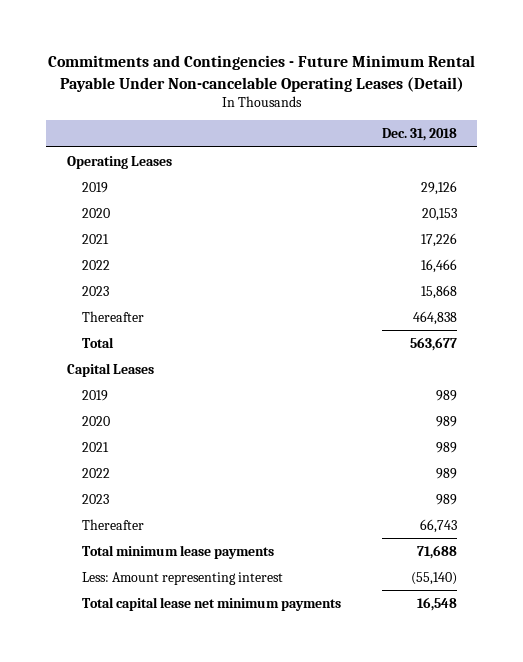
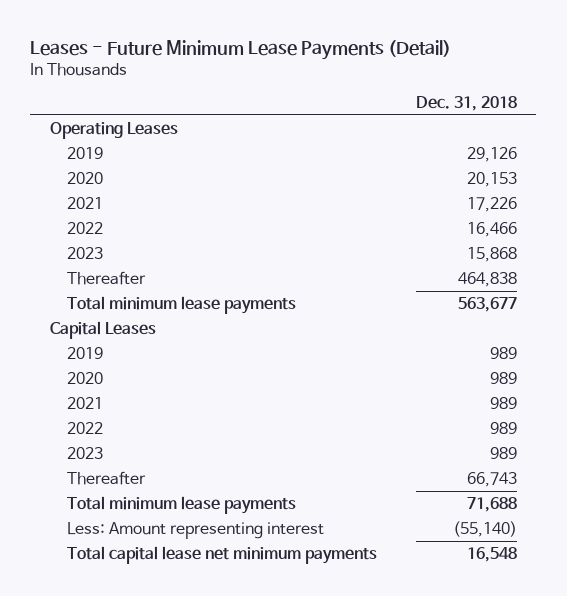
[47,55,475,92] Commitments and Contingencies - Future Minimum Rental Payable Under Non-cancelable Operating Leases (Detail) -> [30,40,452,61] Leases - Future Minimum Lease Payments (Detail)
[82,336,115,348] Total -> [67,295,297,314] Total minimum lease payments

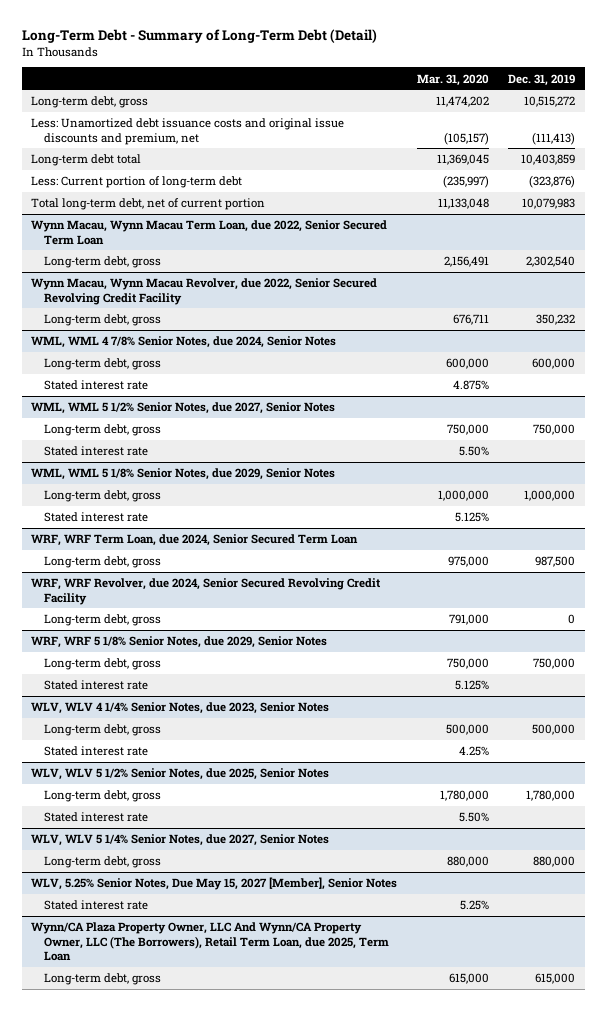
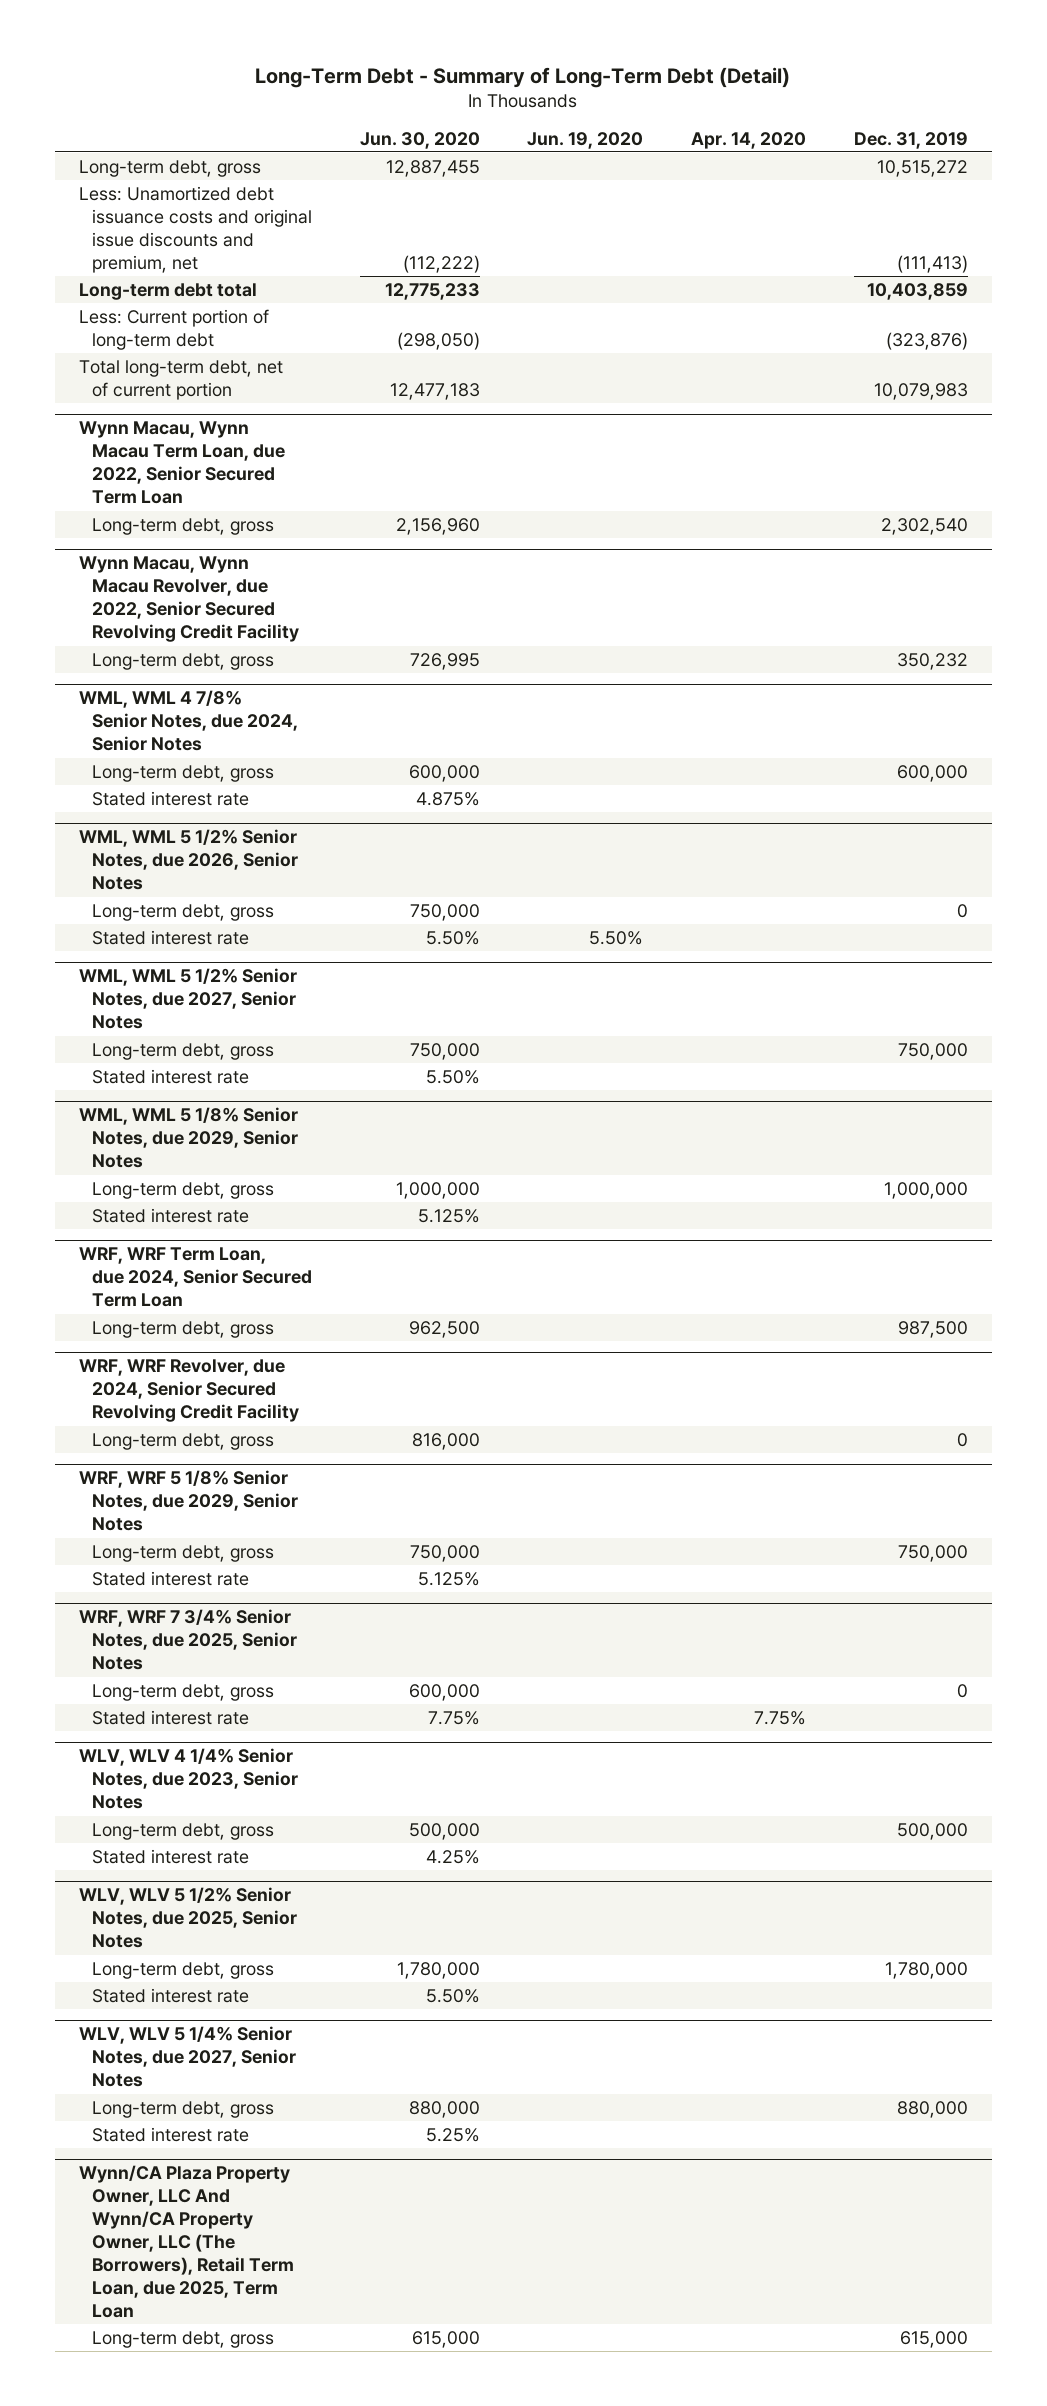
[416,73,489,86] Mar. 31, 2020 -> none
none -> [359,131,480,149] Jun. 30, 2020
none -> [527,131,644,149] Jun. 19, 2020
none -> [691,131,807,149] Apr. 14, 2020
none -> [79,829,299,891] WML, WML 5 1/2% Senior Notes, due 2026, Senior Notes
none -> [92,903,275,921] Long-term debt, gross
none -> [92,929,250,945] Stated interest rate
none -> [79,1609,298,1671] WRF, WRF 7 3/4% Senior Notes, due 2025, Senior Notes
none -> [92,1683,275,1701] Long-term debt, gross
none -> [92,1709,250,1725] Stated interest rate
[31,877,398,891] WLV, 5.25% Senior Notes, Due May 15, 2027 [Member], Senior Notes -> none

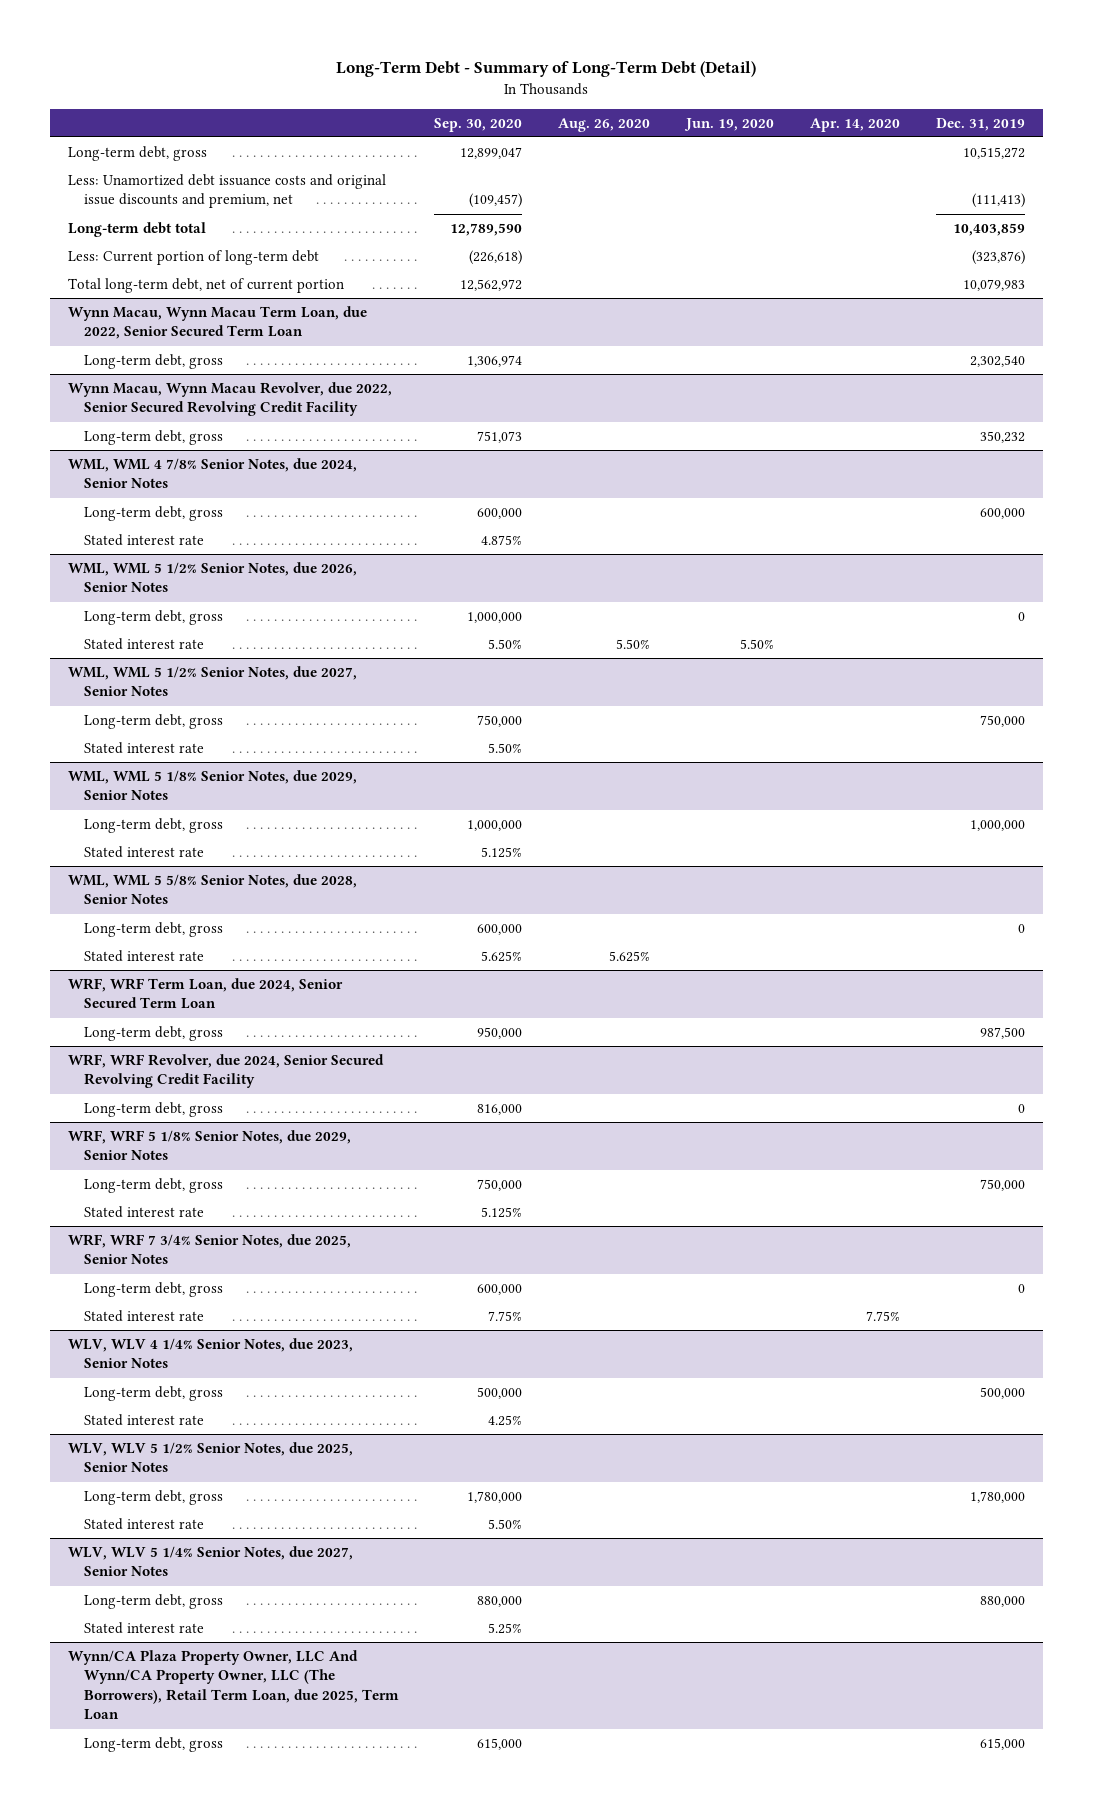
[359,131,480,149] Jun. 30, 2020 -> none
none -> [434,117,523,132] Sep. 30, 2020
none -> [558,117,651,132] Aug. 26, 2020
none -> [67,874,357,905] WML, WML 5 5/8% Senior Notes, due 2028, Senior Notes
none -> [83,922,223,938] Long-term debt, gross
none -> [83,950,204,963] Stated interest rate

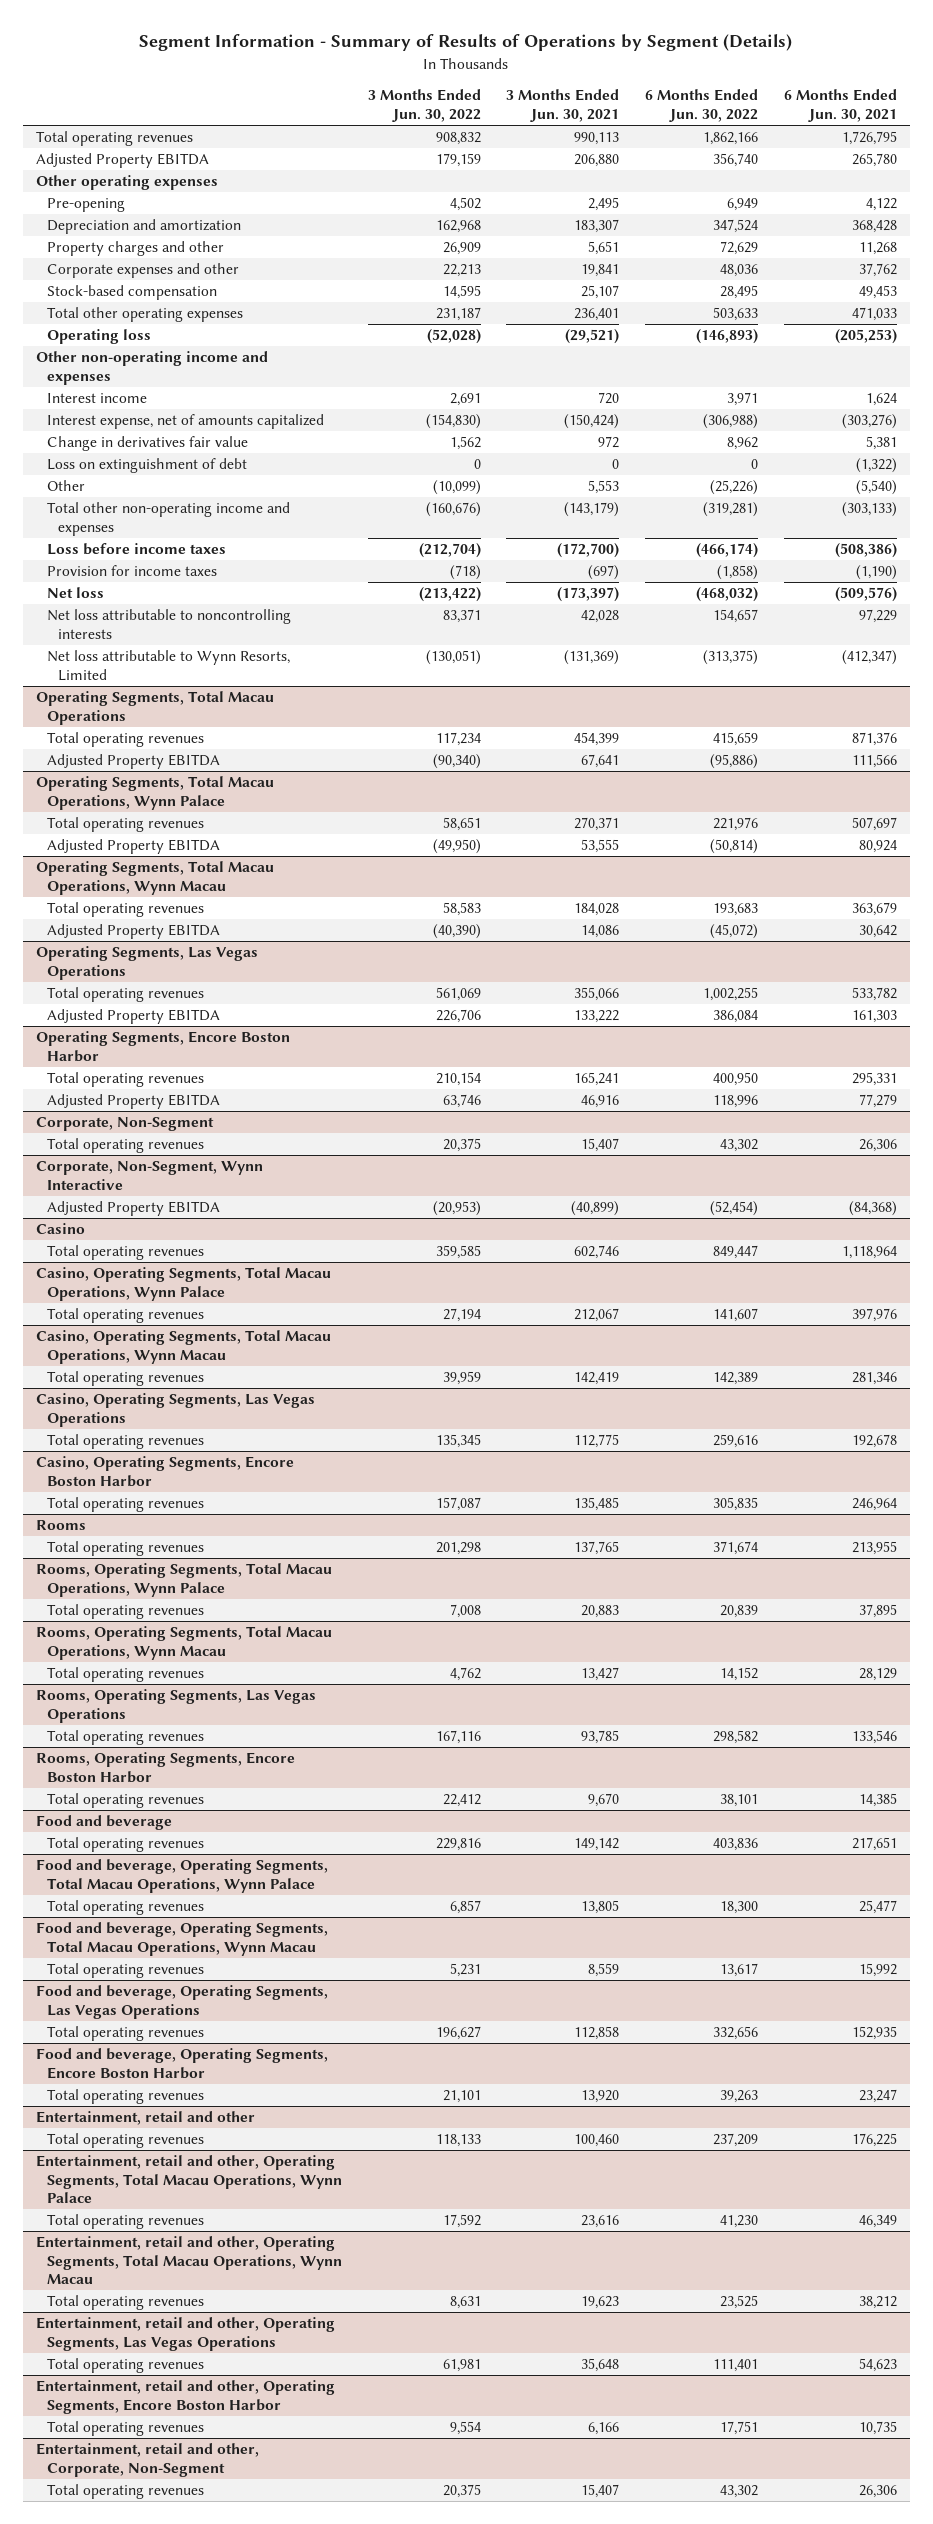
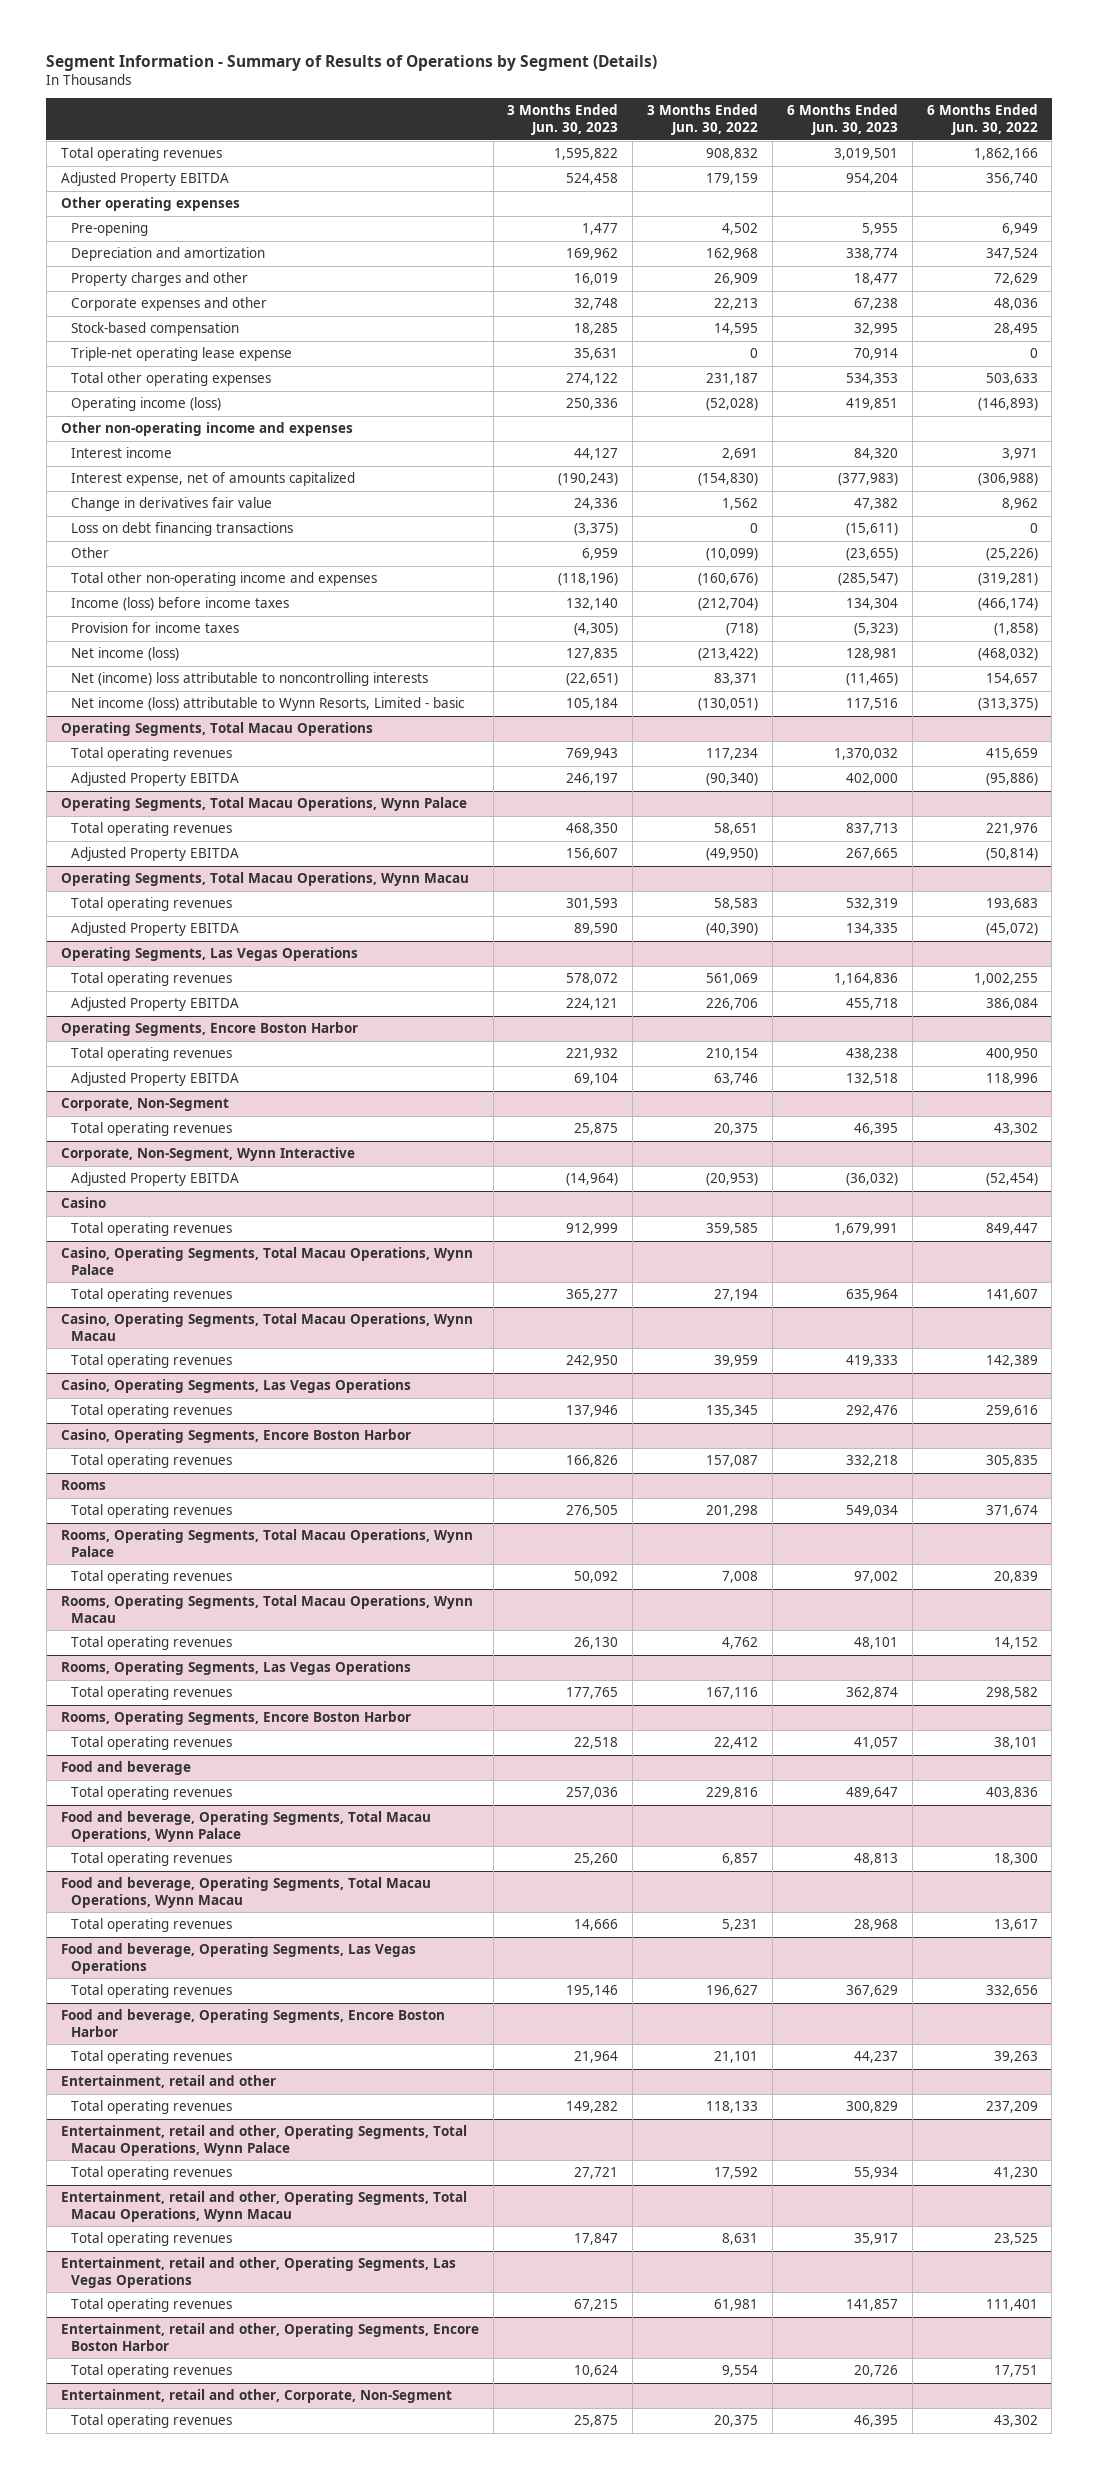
[506,89,620,122] 3 Months Ended Jun. 30, 2021 -> none
[784,89,898,122] 6 Months Ended Jun. 30, 2021 -> none
none -> [507,104,619,136] 3 Months Ended Jun. 30, 2023
none -> [786,104,898,136] 6 Months Ended Jun. 30, 2023
none -> [70,347,292,362] Triple-net operating lease expense
[46,329,151,345] Operating loss -> [70,397,221,412] Operating income (loss)
[46,458,247,474] Loss on extinguishment of debt -> [70,522,293,537] Loss on debt financing transactions
[46,543,226,556] Loss before income taxes -> [70,597,289,612] Income (loss) before income taxes
[46,587,104,599] Net loss -> [70,647,179,662] Net income (loss)
[46,609,291,639] Net loss attributable to noncontrolling interests -> [70,672,428,687] Net (income) loss attributable to noncontrolling interests
[46,650,290,681] Net loss attributable to Wynn Resorts, Limited -> [70,697,465,712] Net income (loss) attributable to Wynn Resorts, Limited - basic

